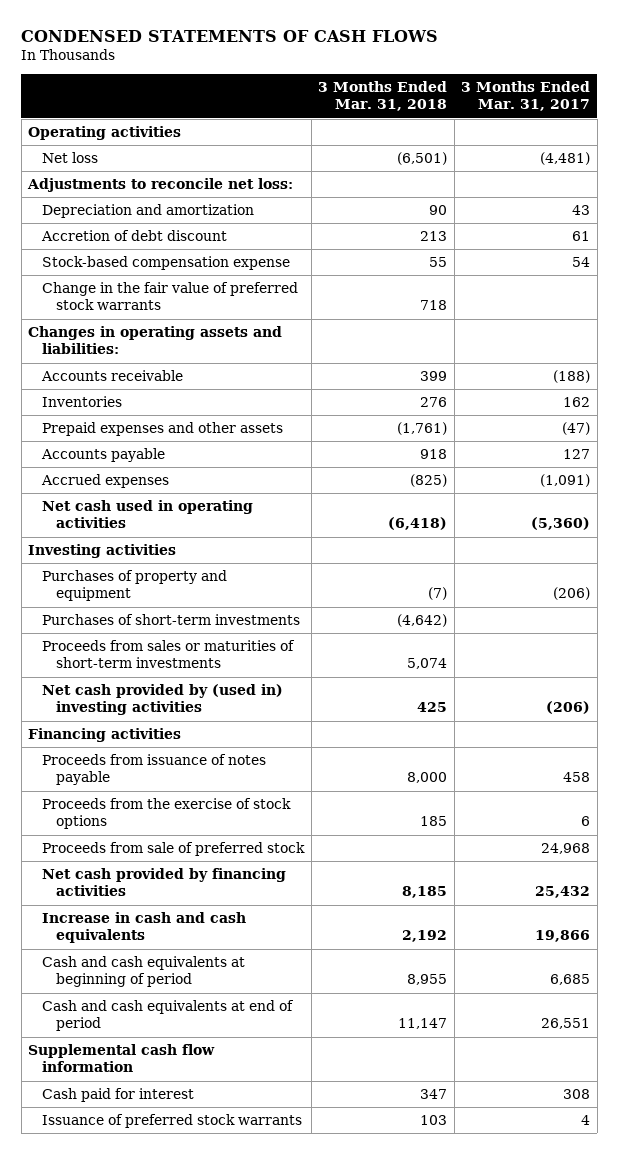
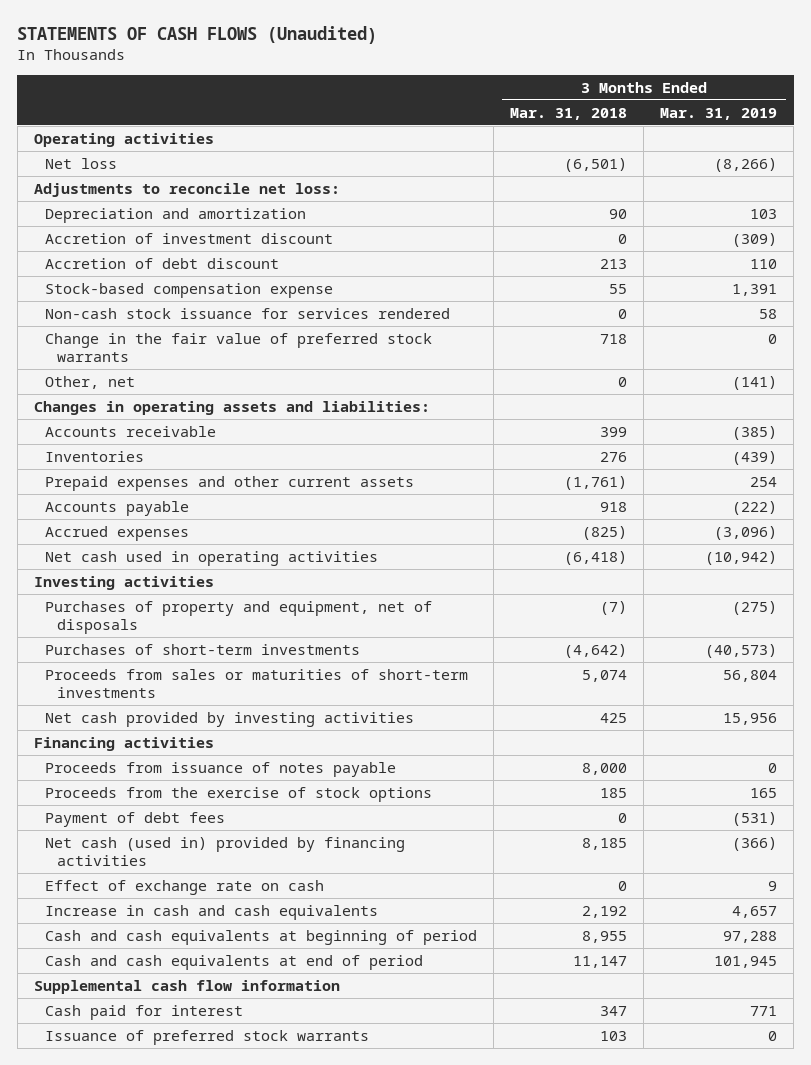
[21,30,439,43] CONDENSED STATEMENTS OF CASH FLOWS -> [17,26,378,45] STATEMENTS OF CASH FLOWS (Unaudited)
[461,80,591,112] 3 Months Ended Mar. 31, 2017 -> none
none -> [660,107,778,120] Mar. 31, 2019
none -> [45,232,334,244] Accretion of investment discount
none -> [45,307,451,319] Non-cash stock issuance for services rendered
none -> [45,375,136,389] Other, net
[42,422,284,437] Prepaid expenses and other assets -> [45,475,415,491] Prepaid expenses and other current assets
[42,570,228,602] Purchases of property and equipment -> [45,600,433,635] Purchases of property and equipment, net of disposals
[42,684,284,716] Net cash provided by (used in) investing activities -> [45,711,415,727] Net cash provided by investing activities
[42,842,306,857] Proceeds from sale of preferred stock -> none
none -> [45,811,226,827] Payment of debt fees
[42,868,287,897] Net cash provided by financing activities -> [45,836,406,867] Net cash (used in) provided by financing activities
none -> [45,879,325,895] Effect of exchange rate on cash

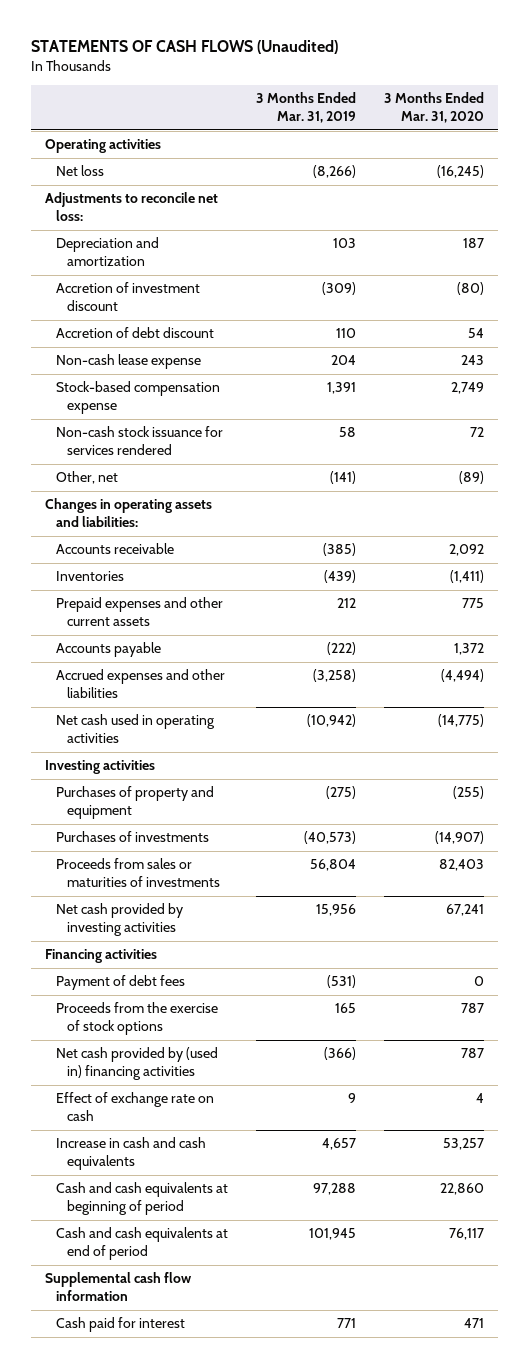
[510,107,628,120] Mar. 31, 2018 -> none
none -> [384,92,485,124] 3 Months Ended Mar. 31, 2020
none -> [56,354,202,370] Non-cash lease expense
[45,332,433,363] Change in the fair value of preferred stock warrants -> none
[750,476,778,487] 254 -> [337,598,357,609] 212
[45,525,190,541] Accrued expenses -> [56,669,226,699] Accrued expenses and other liabilities
[714,525,778,540] (3,096) -> [313,669,357,683] (3,258)
[45,600,433,635] Purchases of property and equipment, net of disposals -> [56,786,215,820] Purchases of property and equipment
[45,643,361,655] Purchases of short-term investments -> [56,831,210,843] Purchases of investments
[45,668,469,699] Proceeds from sales or maturities of short-term investments -> [56,858,221,888] Proceeds from sales or maturities of investments
[45,761,397,777] Proceeds from issuance of notes payable -> none
[45,786,433,802] Proceeds from the exercise of stock options -> [56,1002,219,1036] Proceeds from the exercise of stock options
[45,836,406,867] Net cash (used in) provided by financing activities -> [56,1047,219,1081] Net cash provided by (used in) financing activities
[45,1029,370,1045] Issuance of preferred stock warrants -> none

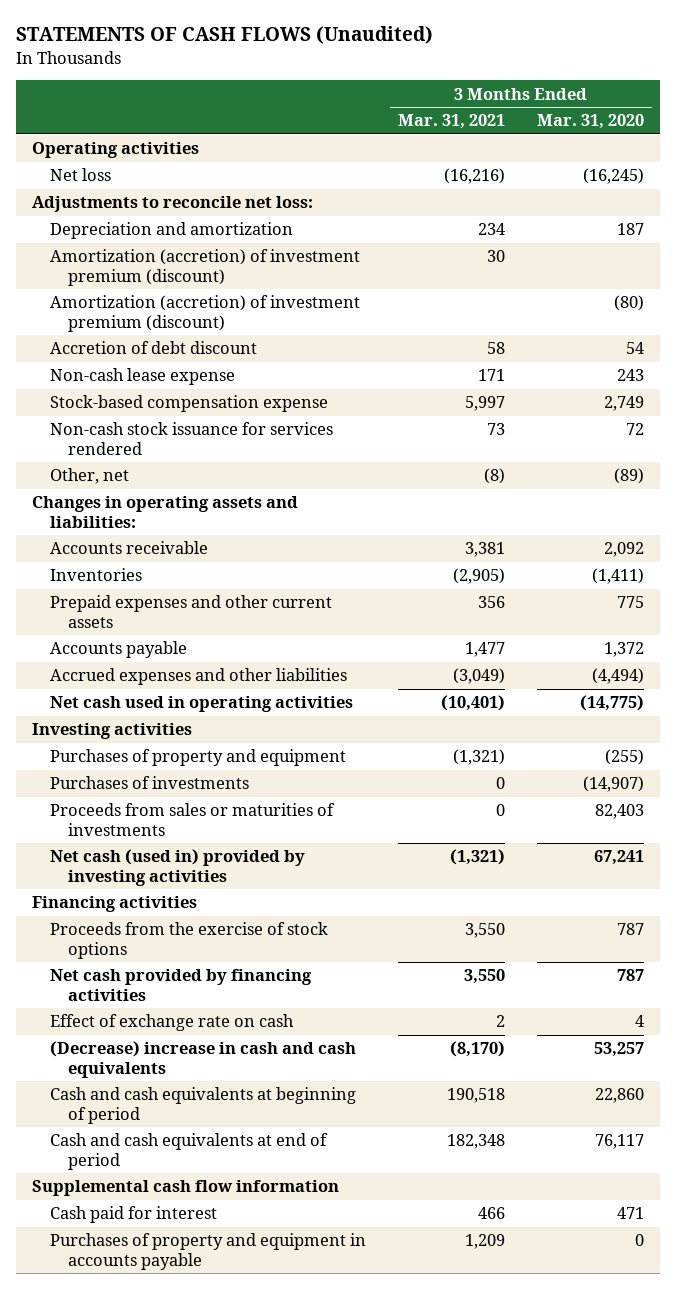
[256,92,357,124] 3 Months Ended Mar. 31, 2019 -> none
none -> [397,114,505,130] Mar. 31, 2021
none -> [49,249,360,286] Amortization (accretion) of investment premium (discount)
[56,282,201,312] Accretion of investment discount -> [49,295,360,332] Amortization (accretion) of investment premium (discount)
[56,903,184,937] Net cash provided by investing activities -> [49,849,305,886] Net cash (used in) provided by investing activities
[56,975,186,991] Payment of debt fees -> none
[56,1047,219,1081] Net cash provided by (used in) financing activities -> [49,969,312,1001] Net cash provided by financing activities
[56,1137,207,1171] Increase in cash and cash equivalents -> [49,1041,356,1078] (Decrease) increase in cash and cash equivalents
none -> [49,1233,366,1270] Purchases of property and equipment in accounts payable

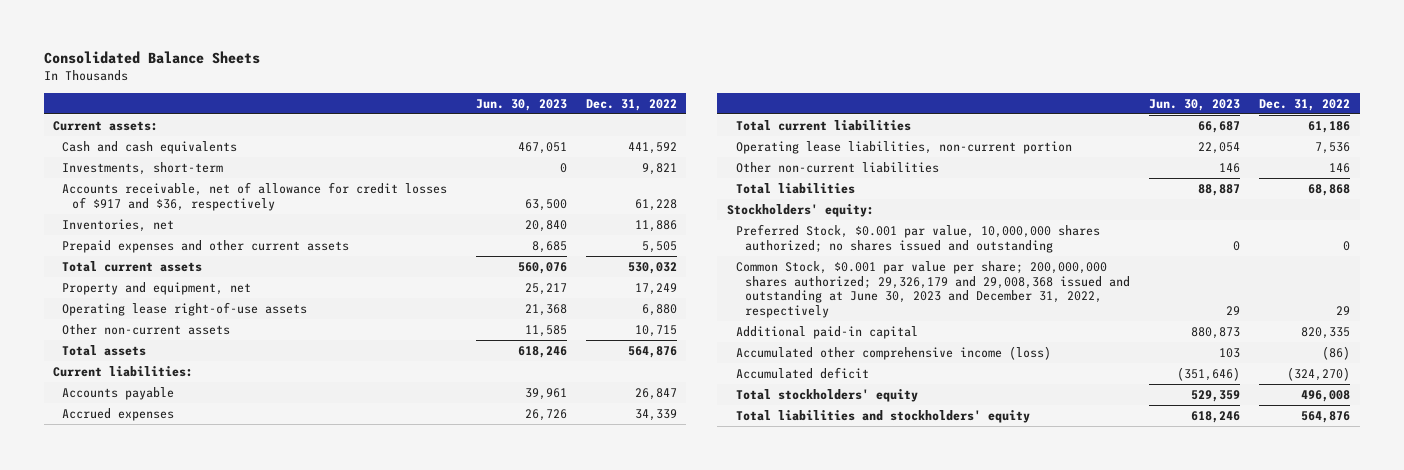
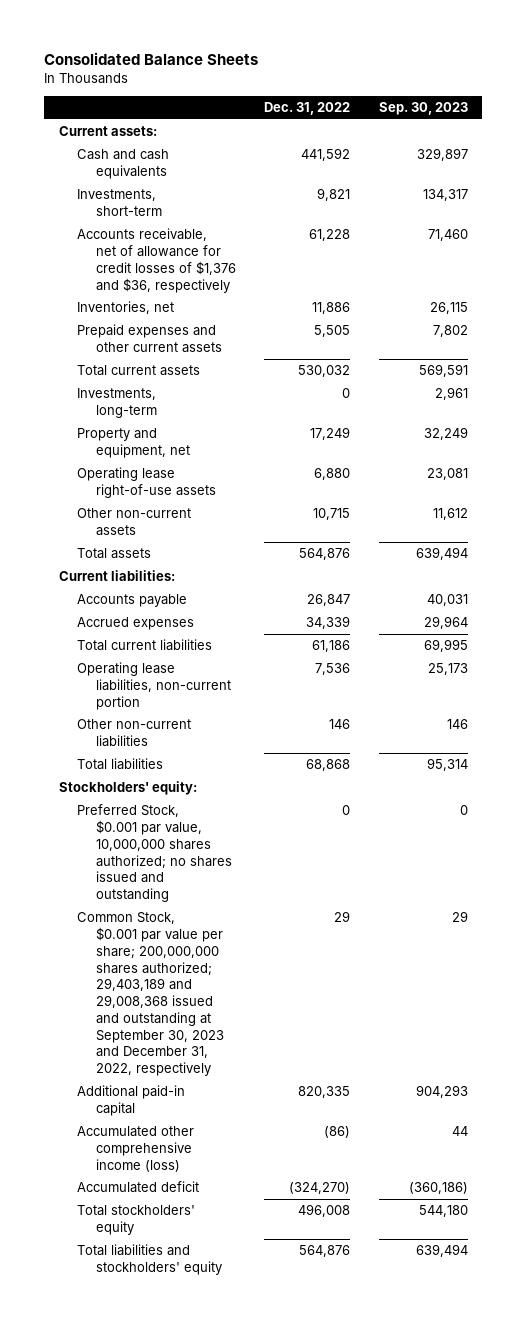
[475,98,567,111] Jun. 30, 2023 -> none
none -> [378,101,468,115] Sep. 30, 2023
[62,182,448,211] Accounts receivable, net of allowance for credit losses of $917 and $36, respectively -> [77,228,236,293] Accounts receivable, net of allowance for credit losses of $1,376 and $36, respectively
none -> [77,388,157,419] Investments, long-term
[736,261,1131,319] Common Stock, $0.001 par value per share; 200,000,000 shares authorized; 29,326,179 and 29,008,368 issued and outstanding at June 30, 2023 and December 31, 2022, respectively -> [77,912,224,1077] Common Stock, $0.001 par value per share; 200,000,000 shares authorized; 29,403,189 and 29,008,368 issued and outstanding at September 30, 2023 and December 31, 2022, respectively

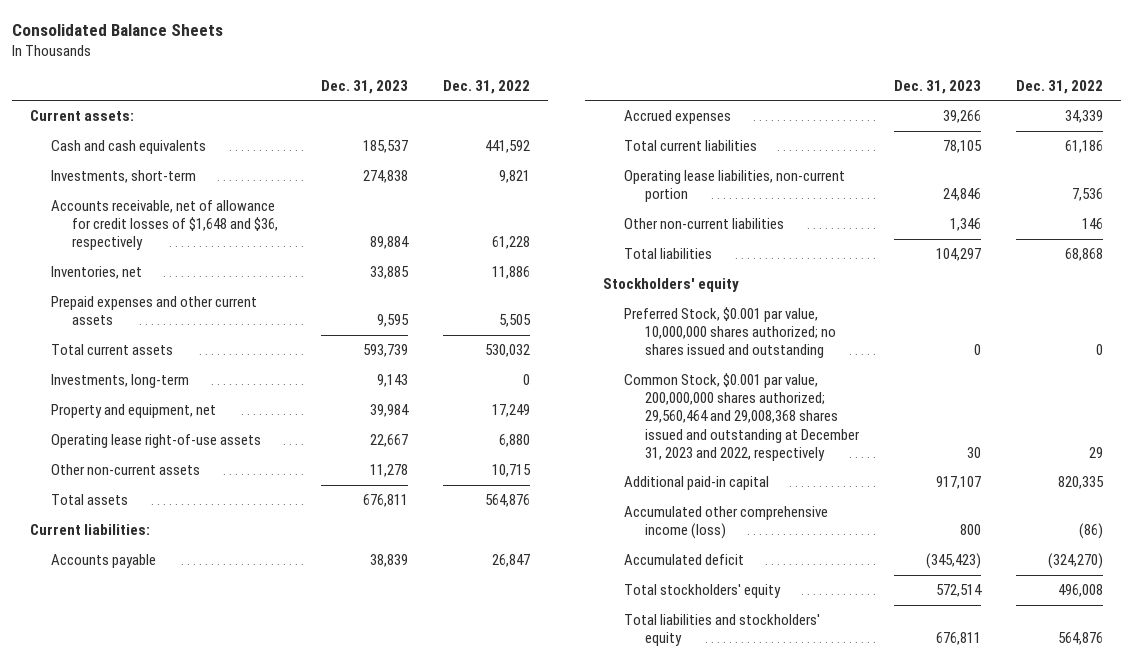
[378,101,468,115] Sep. 30, 2023 -> none
none -> [321,79,409,94] Dec. 31, 2023
[77,228,236,293] Accounts receivable, net of allowance for credit losses of $1,376 and $36, respectively -> [51,200,279,251] Accounts receivable, net of allowance for credit losses of $1,648 and $36, respectively
[58,781,197,796] Stockholders' equity: -> [602,278,739,293] Stockholders' equity
[77,912,224,1077] Common Stock, $0.001 par value per share; 200,000,000 shares authorized; 29,403,189 and 29,008,368 issued and outstanding at September 30, 2023 and December 31, 2022, respectively -> [623,373,860,461] Common Stock, $0.001 par value, 200,000,000 shares authorized; 29,560,464 and 29,008,368 shares issued and outstanding at December 31, 2023 and 2022, respectively

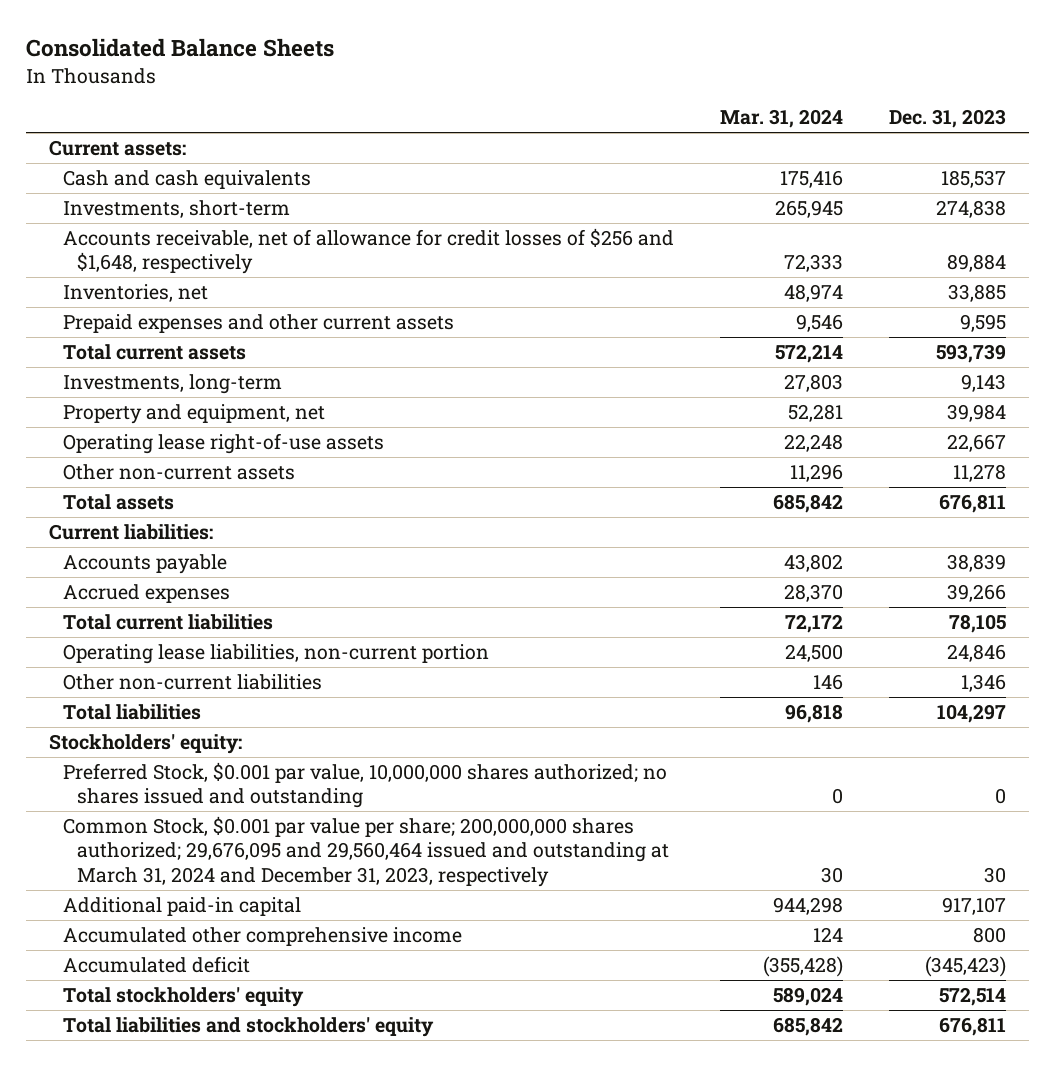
[443,79,531,94] Dec. 31, 2022 -> none
none -> [720,109,844,129] Mar. 31, 2024
[51,200,279,251] Accounts receivable, net of allowance for credit losses of $1,648 and $36, respectively -> [63,228,675,275] Accounts receivable, net of allowance for credit losses of $256 and $1,648, respectively
[602,278,739,293] Stockholders' equity -> [49,734,243,755] Stockholders' equity:
[623,373,860,461] Common Stock, $0.001 par value, 200,000,000 shares authorized; 29,560,464 and 29,008,368 shares issued and outstanding at December 31, 2023 and 2022, respectively -> [63,816,670,887] Common Stock, $0.001 par value per share; 200,000,000 shares authorized; 29,676,095 and 29,560,464 issued and outstanding at March 31, 2024 and December 31, 2023, respectively
[623,506,828,540] Accumulated other comprehensive income (loss) -> [63,927,463,947] Accumulated other comprehensive income

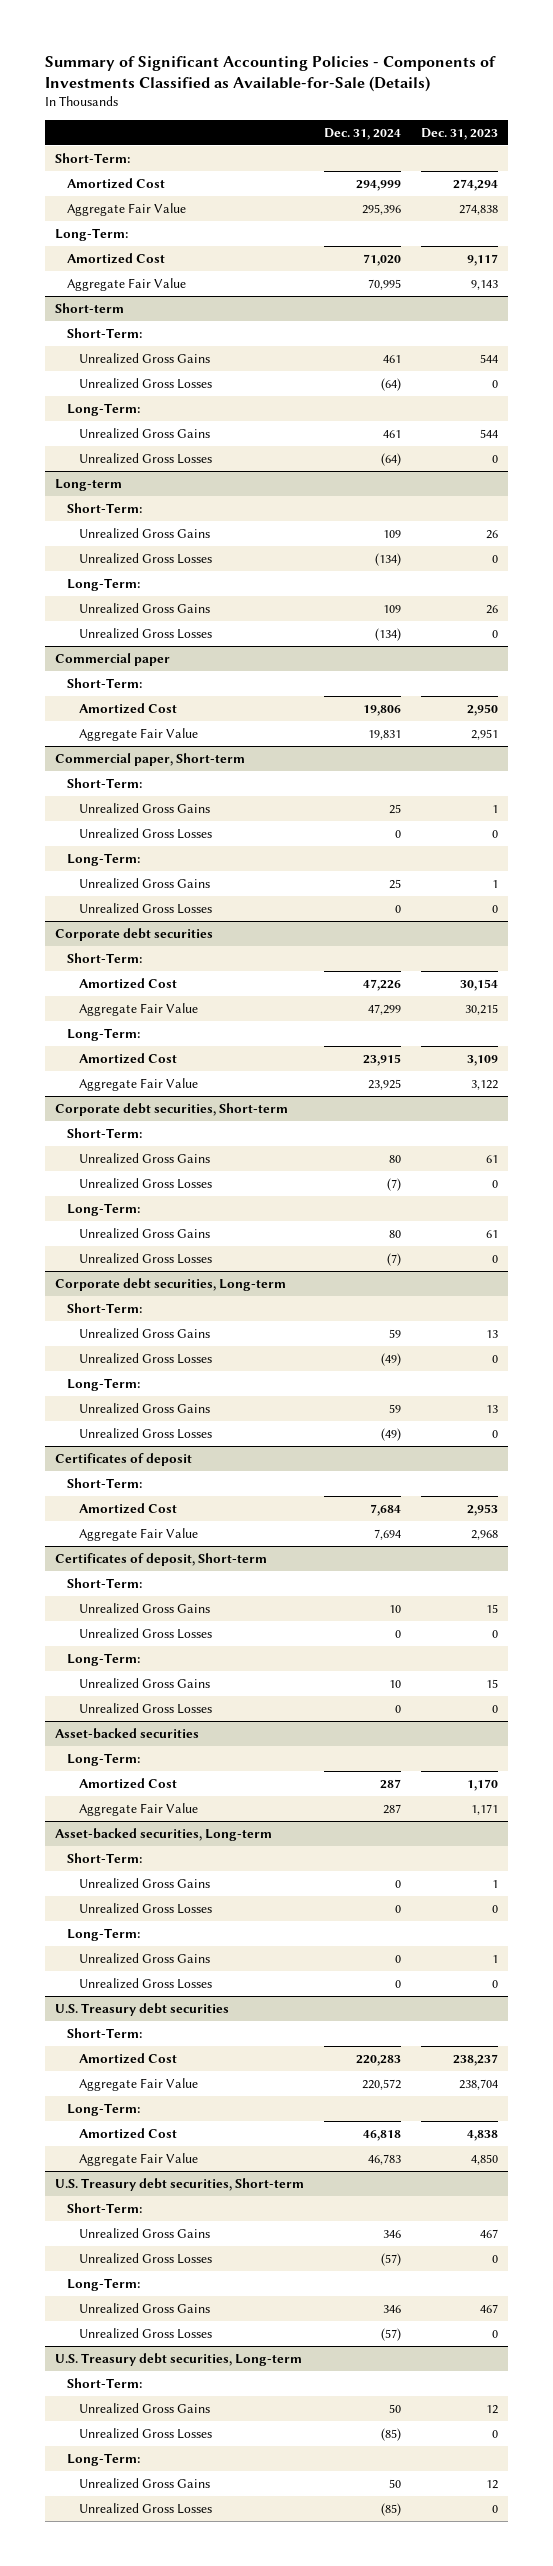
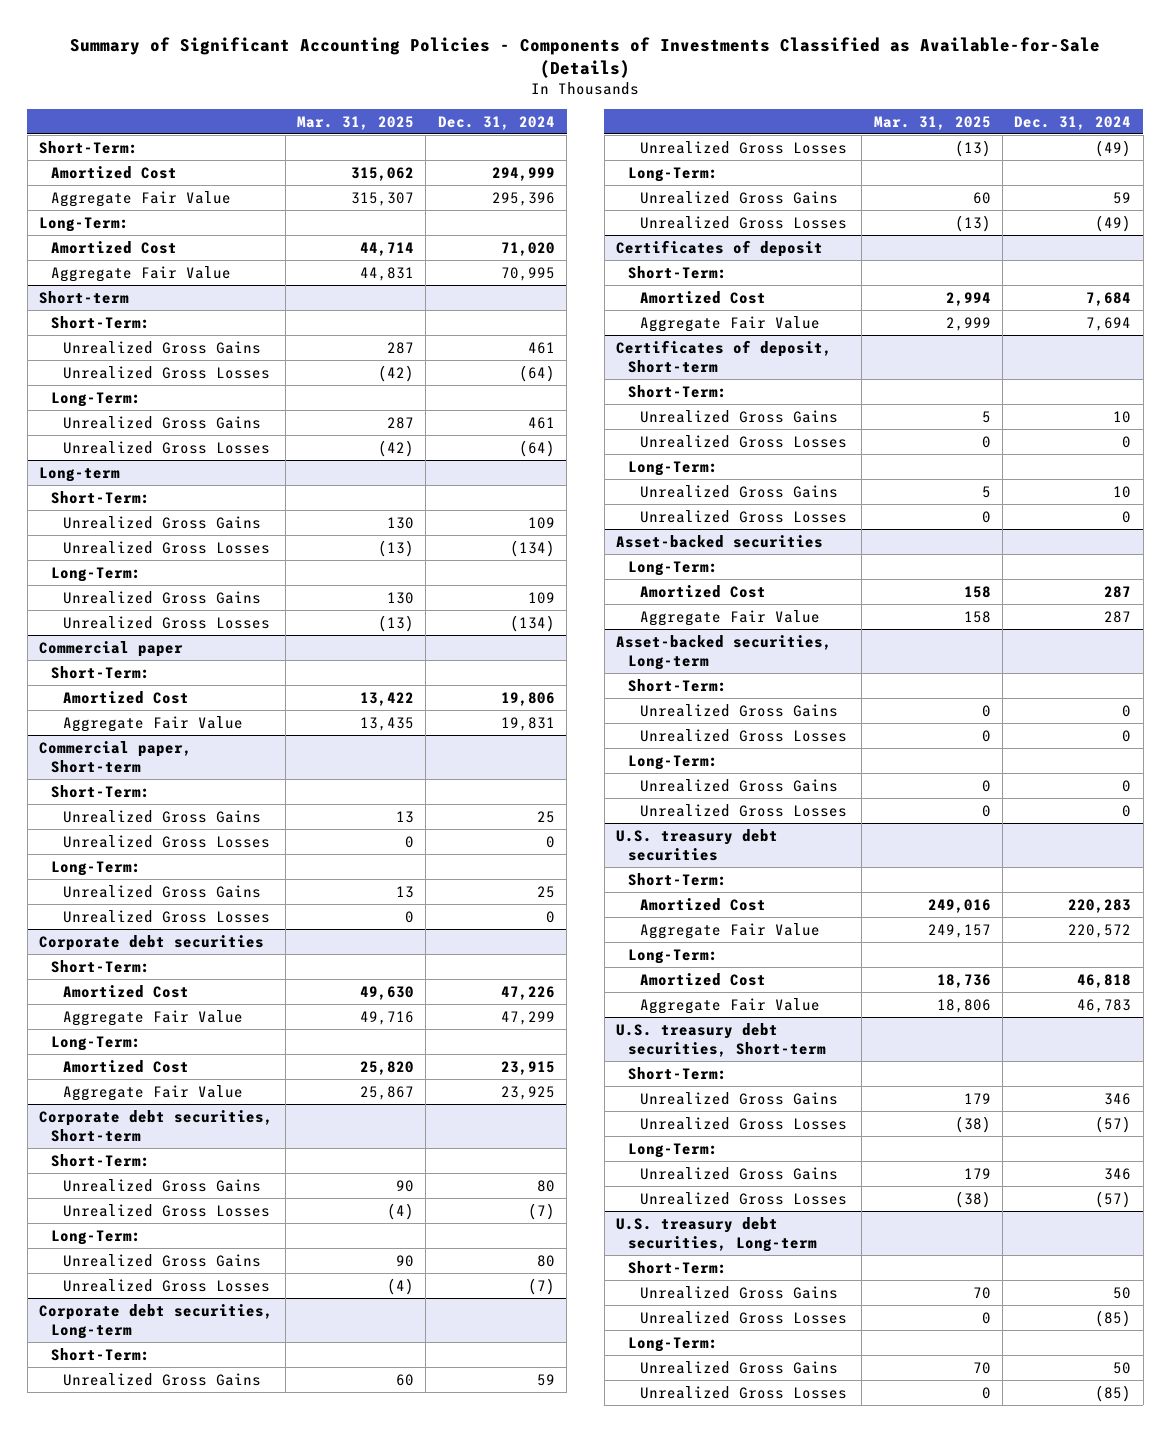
[421,127,499,140] Dec. 31, 2023 -> none
none -> [296,115,414,130] Mar. 31, 2025
[55,2002,230,2016] U.S. Treasury debt securities -> [615,828,778,861] U.S. treasury debt securities
[55,2177,305,2191] U.S. Treasury debt securities, Short-term -> [615,1022,826,1057] U.S. treasury debt securities, Short-term
[55,2352,303,2366] U.S. Treasury debt securities, Long-term -> [615,1216,817,1252] U.S. treasury debt securities, Long-term

